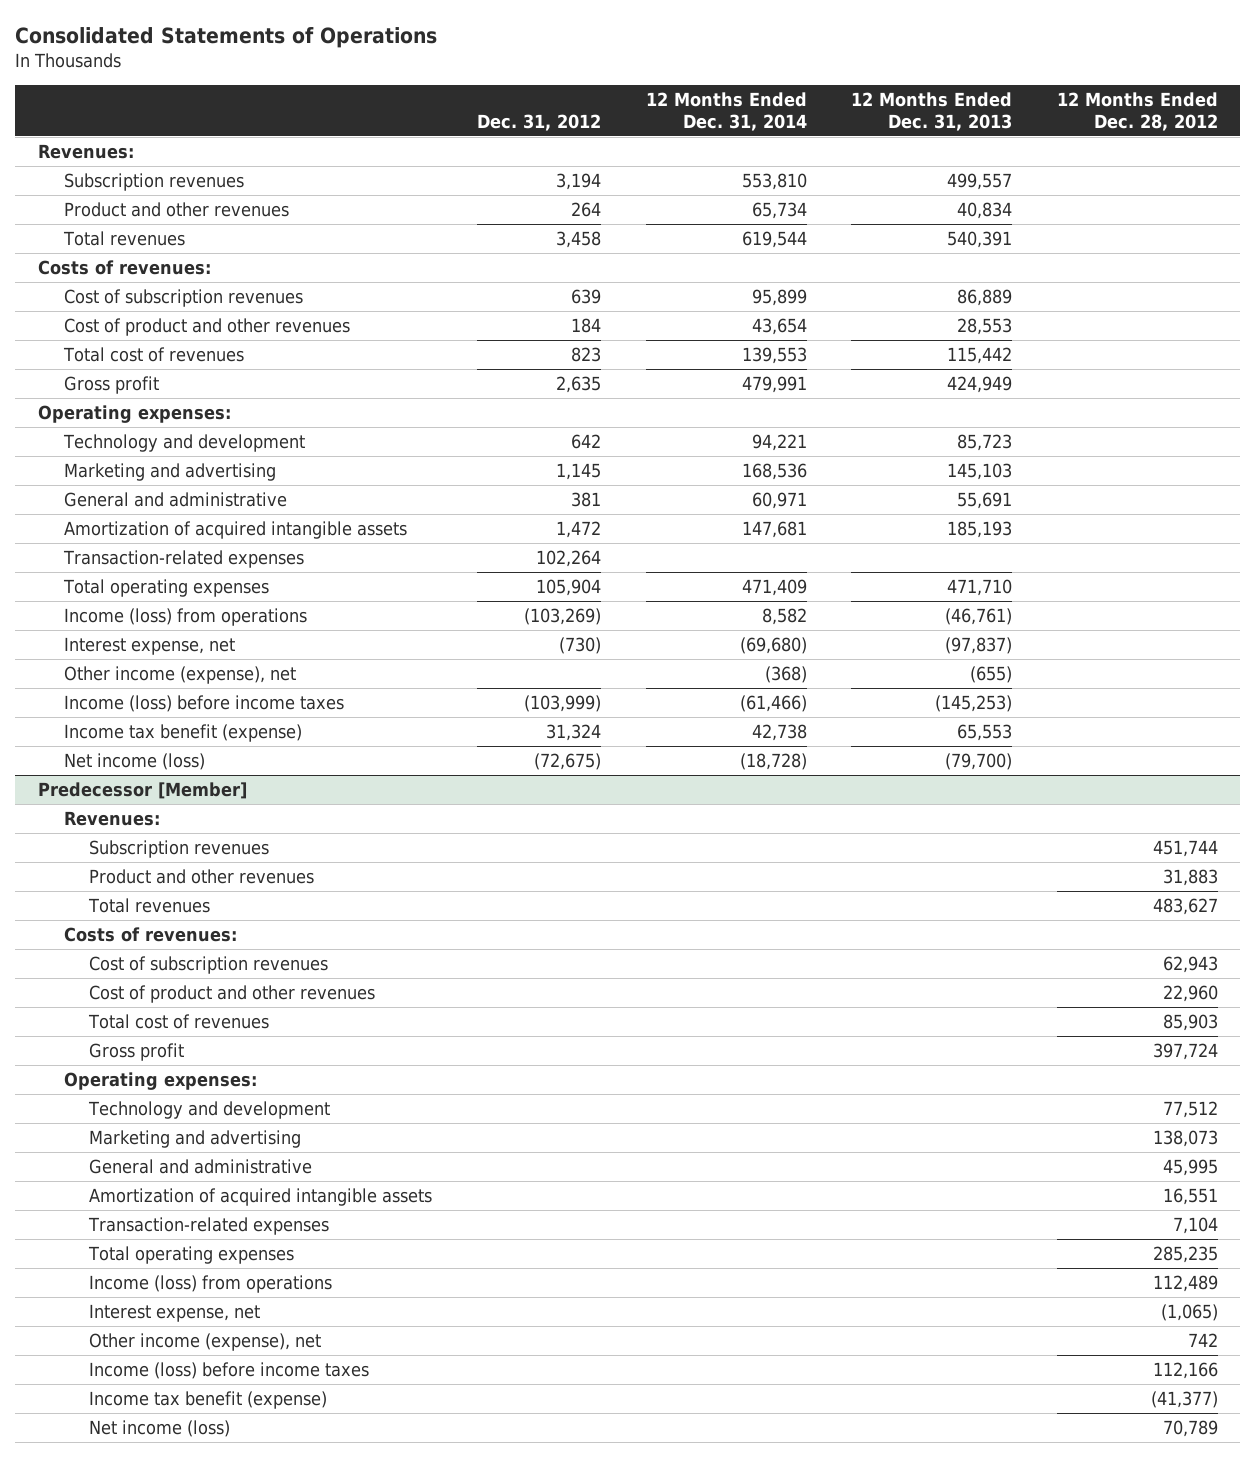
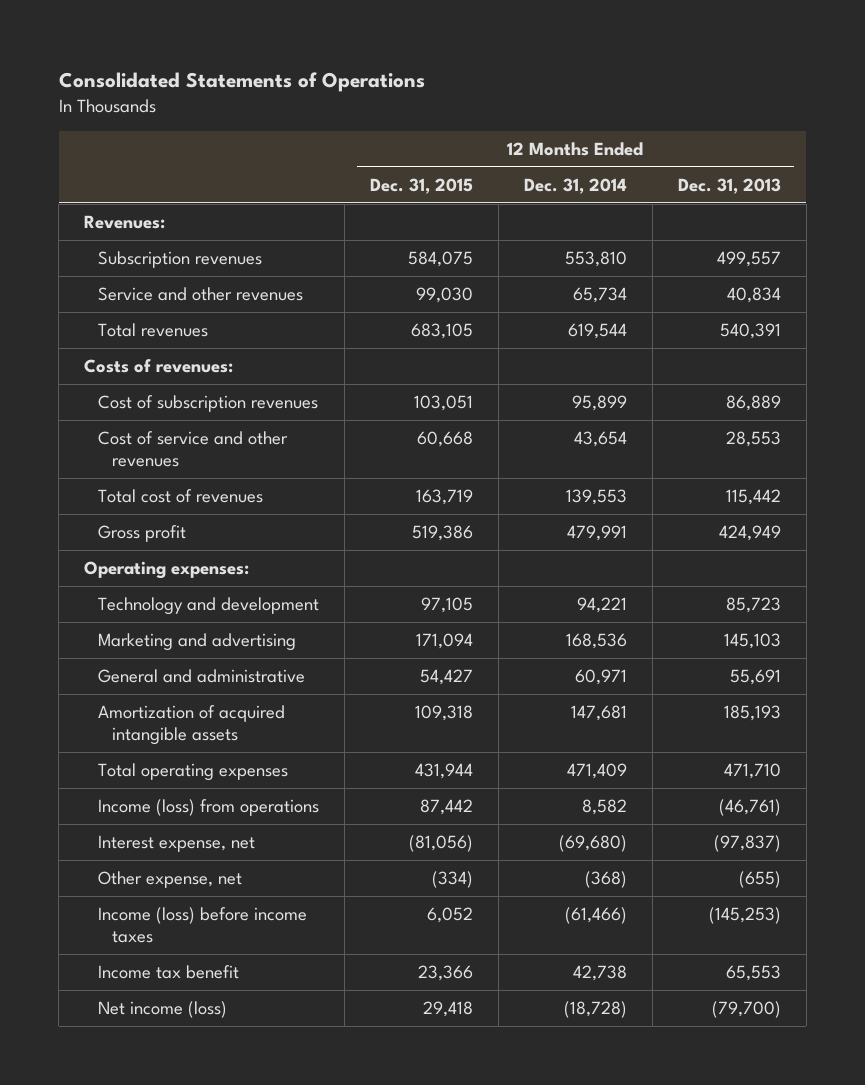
[477,114,602,132] Dec. 31, 2012 -> none
[1056,92,1218,132] 12 Months Ended Dec. 28, 2012 -> none
none -> [369,177,473,194] Dec. 31, 2015
[63,201,289,217] Product and other revenues -> [97,287,303,302] Service and other revenues
[63,317,350,336] Cost of product and other revenues -> [97,431,288,468] Cost of service and other revenues
[62,549,304,568] Transaction-related expenses -> none
[63,665,296,684] Other income (expense), net -> [97,871,242,889] Other expense, net
[63,723,302,742] Income tax benefit (expense) -> [97,965,239,980] Income tax benefit
[37,781,247,799] Predecessor [Member] -> none
[63,810,160,826] Revenues: -> none
[89,839,270,858] Subscription revenues -> none
[89,868,315,884] Product and other revenues -> none
[88,897,211,913] Total revenues -> none
[63,926,237,942] Costs of revenues: -> none
[89,955,329,974] Cost of subscription revenues -> none
[89,984,376,1003] Cost of product and other revenues -> none
[88,1013,270,1029] Total cost of revenues -> none
[89,1042,185,1061] Gross profit -> none
[63,1071,257,1090] Operating expenses: -> none
[88,1100,331,1119] Technology and development -> none
[89,1129,302,1148] Marketing and advertising -> none
[89,1158,313,1174] General and administrative -> none
[89,1187,433,1206] Amortization of acquired intangible assets -> none
[88,1216,330,1235] Transaction-related expenses -> none
[88,1245,295,1264] Total operating expenses -> none
[89,1274,333,1293] Income (loss) from operations -> none
[89,1303,261,1322] Interest expense, net -> none
[89,1332,322,1351] Other income (expense), net -> none
[89,1361,370,1379] Income (loss) before income taxes -> none
[89,1390,328,1409] Income tax benefit (expense) -> none
[89,1419,231,1437] Net income (loss) -> none

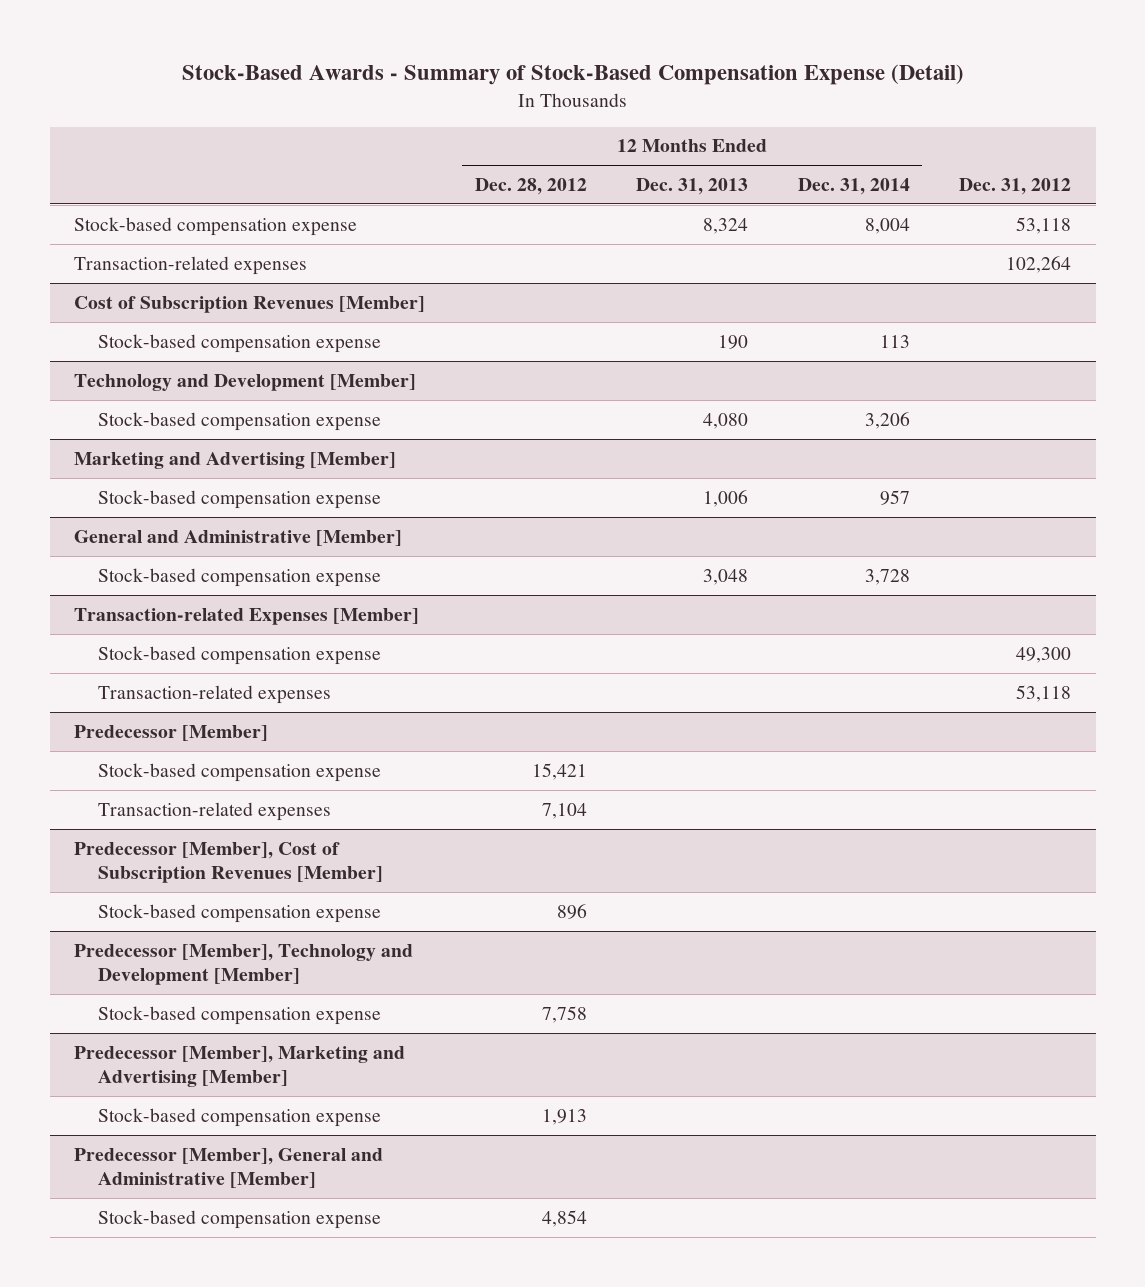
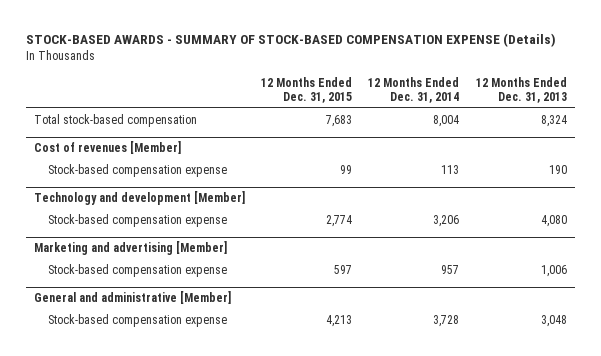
[181,64,964,86] Stock-Based Awards - Summary of Stock-Based Compensation Expense (Detail) -> [25,33,556,48] STOCK-BASED AWARDS - SUMMARY OF STOCK-BASED COMPENSATION EXPENSE (Details)
[474,178,587,196] Dec. 28, 2012 -> none
[959,178,1072,196] Dec. 31, 2012 -> none
none -> [261,76,353,104] 12 Months Ended Dec. 31, 2015
[74,255,308,275] Transaction-related expenses -> none
[74,216,358,236] Stock-based compensation expense -> [33,113,197,127] Total stock-based compensation
[74,295,426,313] Cost of Subscription Revenues [Member] -> [33,141,181,155] Cost of revenues [Member]
[74,373,417,391] Technology and Development [Member] -> [33,191,245,206] Technology and development [Member]
[74,451,397,469] Marketing and Advertising [Member] -> [33,241,227,256] Marketing and advertising [Member]
[74,529,403,546] General and Administrative [Member] -> [33,291,231,305] General and administrative [Member]
[74,607,420,625] Transaction-related Expenses [Member] -> none
[97,645,381,665] Stock-based compensation expense -> none
[97,684,331,704] Transaction-related expenses -> none
[74,724,269,741] Predecessor [Member] -> none
[97,762,381,782] Stock-based compensation expense -> none
[97,801,331,821] Transaction-related expenses -> none
[74,841,383,884] Predecessor [Member], Cost of Subscription Revenues [Member] -> none
[97,903,381,923] Stock-based compensation expense -> none
[74,943,414,986] Predecessor [Member], Technology and Development [Member] -> none
[97,1005,381,1025] Stock-based compensation expense -> none
[74,1045,406,1088] Predecessor [Member], Marketing and Advertising [Member] -> none
[97,1107,381,1127] Stock-based compensation expense -> none
[74,1147,384,1189] Predecessor [Member], General and Administrative [Member] -> none
[97,1209,381,1229] Stock-based compensation expense -> none

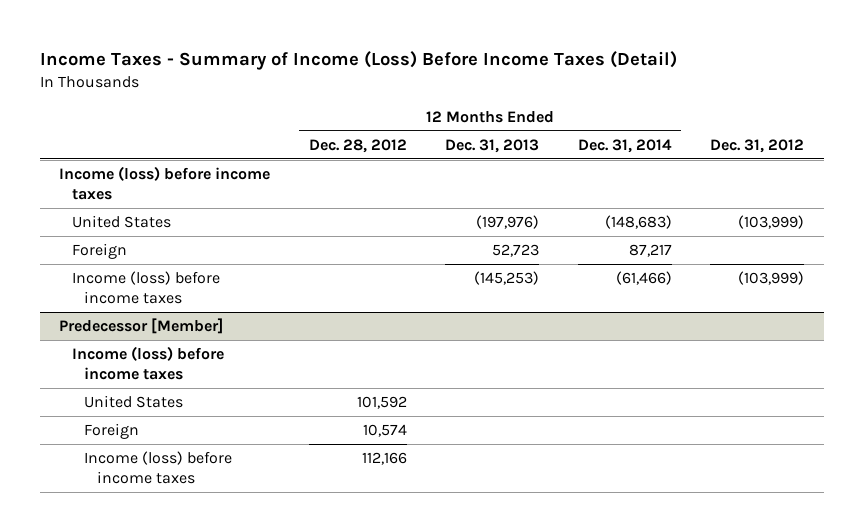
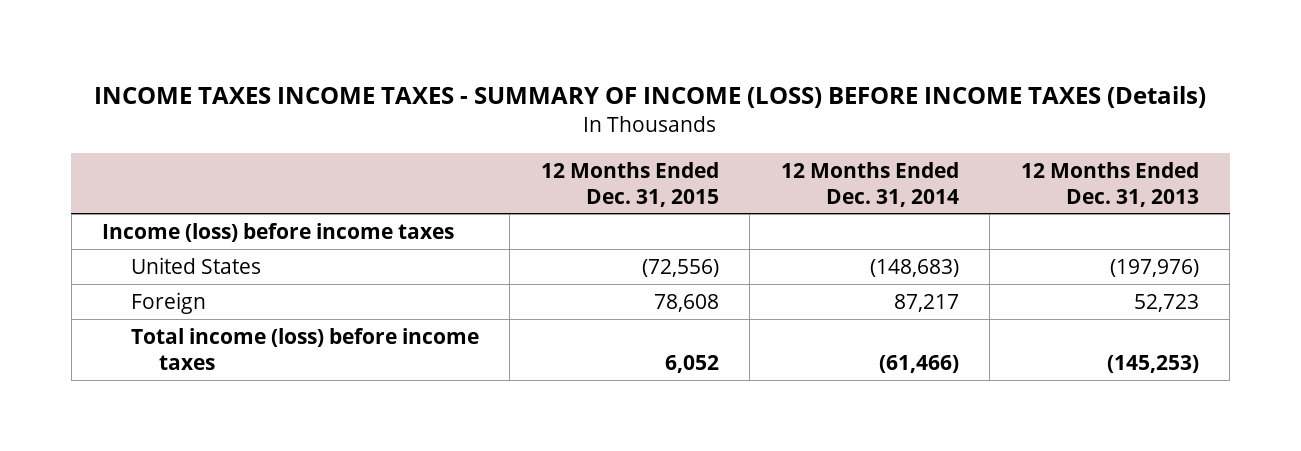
[39,50,677,70] Income Taxes - Summary of Income (Loss) Before Income Taxes (Detail) -> [94,85,1207,108] INCOME TAXES INCOME TAXES - SUMMARY OF INCOME (LOSS) BEFORE INCOME TAXES (Details)
[308,138,407,153] Dec. 28, 2012 -> none
[710,138,805,153] Dec. 31, 2012 -> none
none -> [540,161,719,207] 12 Months Ended Dec. 31, 2015
[59,318,224,335] Predecessor [Member] -> none
[71,346,224,381] Income (loss) before income taxes -> none
[84,395,184,409] United States -> none
[84,423,140,440] Foreign -> none
[84,451,233,485] Income (loss) before income taxes -> none
[71,271,220,305] Income (loss) before income taxes -> [130,327,479,370] Total income (loss) before income taxes

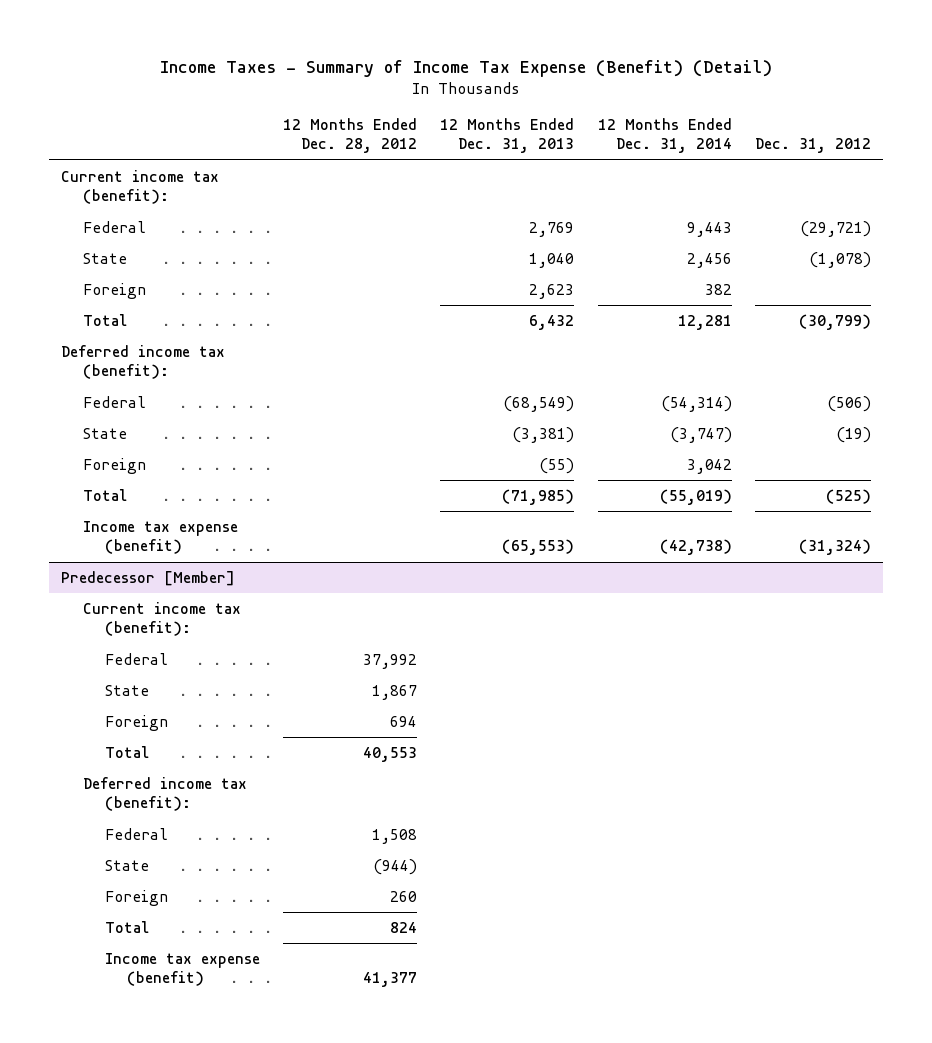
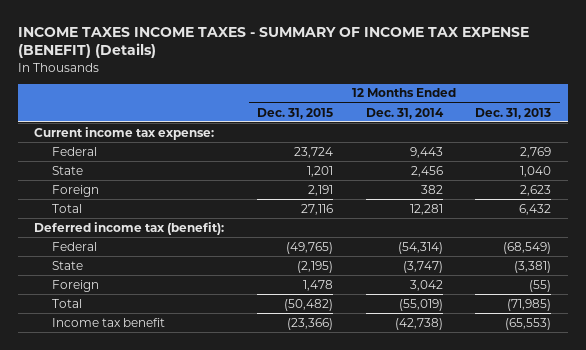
[160,60,773,78] Income Taxes - Summary of Income Tax Expense (Benefit) (Detail) -> [18,26,530,59] INCOME TAXES INCOME TAXES - SUMMARY OF INCOME TAX EXPENSE (BENEFIT) (Details)
[283,117,418,154] 12 Months Ended Dec. 28, 2012 -> none
[755,138,872,154] Dec. 31, 2012 -> none
none -> [257,107,334,119] Dec. 31, 2015
[61,169,220,205] Current income tax (benefit): -> [34,126,215,140] Current income tax expense:
[61,570,236,586] Predecessor [Member] -> none
[83,601,242,637] Current income tax (benefit): -> none
[104,652,168,665] Federal -> none
[104,684,149,696] State -> none
[104,714,168,731] Foreign -> none
[104,745,149,758] Total -> none
[83,776,248,812] Deferred income tax (benefit): -> none
[104,827,168,840] Federal -> none
[104,859,149,871] State -> none
[104,889,168,906] Foreign -> none
[104,920,149,933] Total -> none
[104,952,260,987] Income tax expense (benefit) -> none
[83,520,239,555] Income tax expense (benefit) -> [52,317,166,327] Income tax benefit

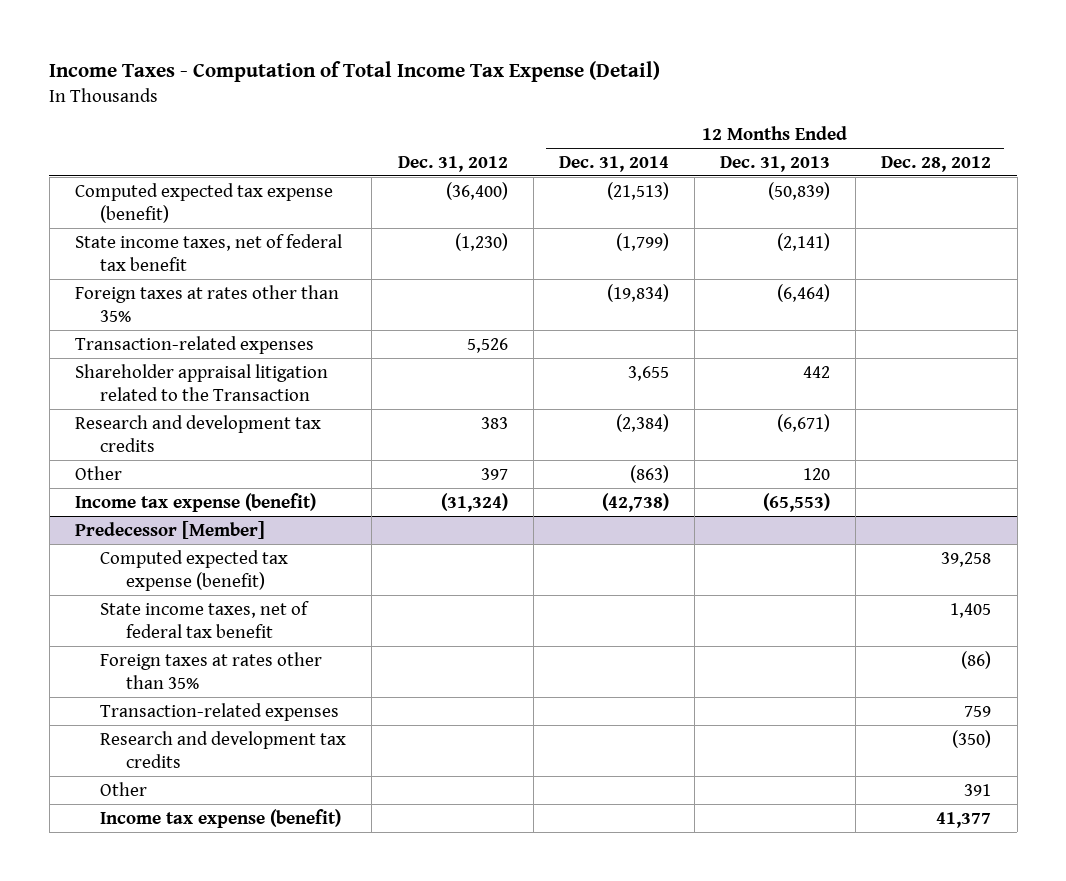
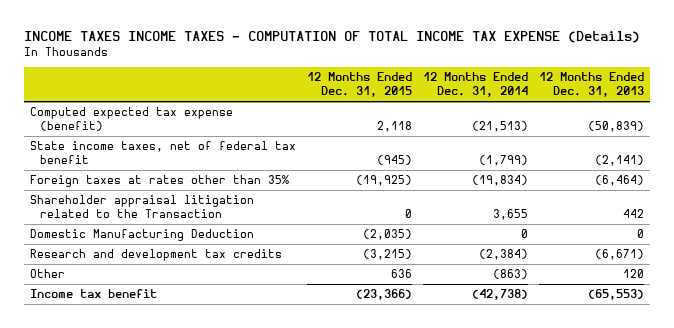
[49,61,661,83] Income Taxes - Computation of Total Income Tax Expense (Detail) -> [23,30,640,43] INCOME TAXES INCOME TAXES - COMPUTATION OF TOTAL INCOME TAX EXPENSE (Details)
[397,155,508,172] Dec. 31, 2012 -> none
[881,155,992,172] Dec. 28, 2012 -> none
none -> [306,72,412,98] 12 Months Ended Dec. 31, 2015
[74,335,314,354] Transaction-related expenses -> none
none -> [29,229,254,242] Domestic Manufacturing Deduction
[74,520,265,539] Predecessor [Member] -> none
[100,549,289,591] Computed expected tax expense (benefit) -> none
[100,600,310,638] State income taxes, net of federal tax benefit -> none
[100,651,323,689] Foreign taxes at rates other than 35% -> none
[100,702,340,721] Transaction-related expenses -> none
[100,730,347,768] Research and development tax credits -> none
[100,781,148,796] Other -> none
[100,808,342,828] Income tax expense (benefit) -> none
[74,492,316,512] Income tax expense (benefit) -> [29,289,157,299] Income tax benefit

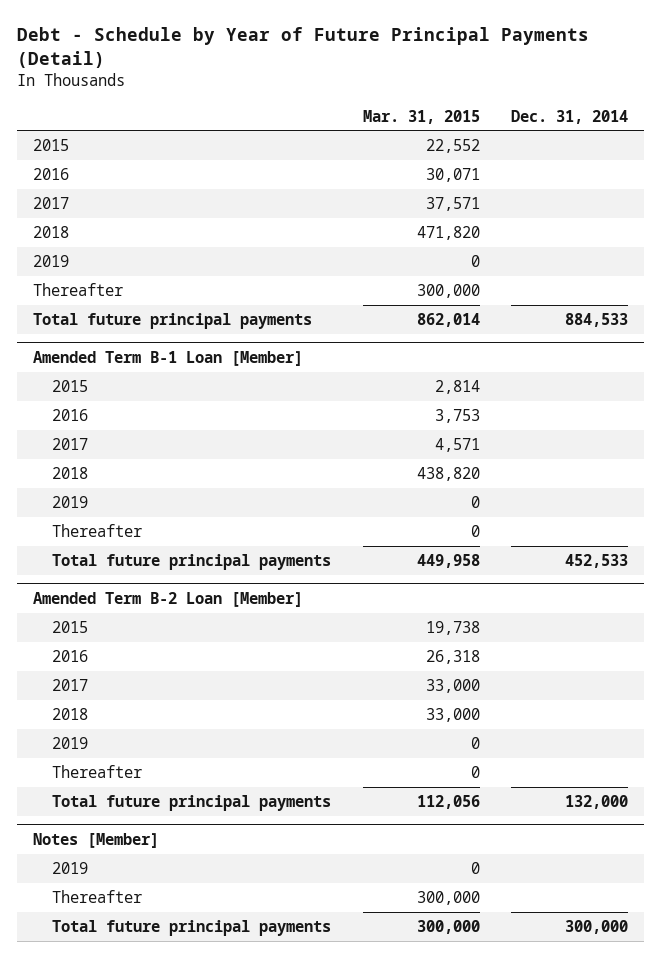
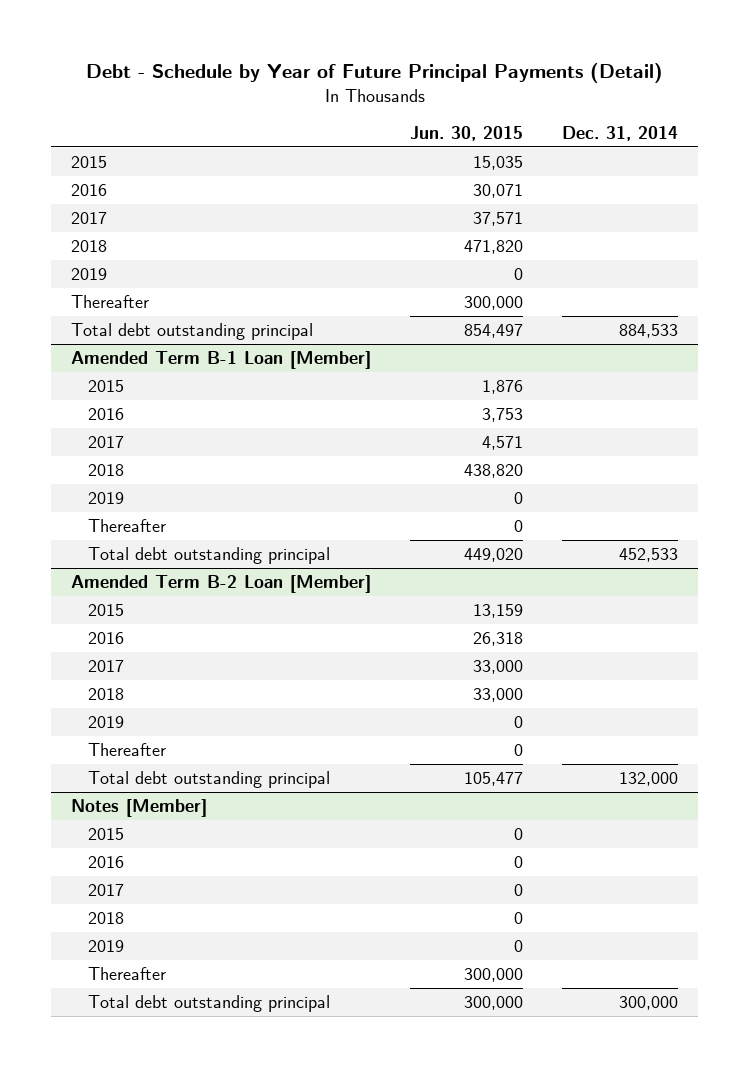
[362,109,480,124] Mar. 31, 2015 -> none
none -> [410,126,524,142] Jun. 30, 2015
[33,312,313,329] Total future principal payments -> [70,322,313,340] Total debt outstanding principal
[52,553,332,570] Total future principal payments -> [88,546,331,564] Total debt outstanding principal
[52,794,332,811] Total future principal payments -> [88,770,331,788] Total debt outstanding principal
none -> [88,827,125,840] 2015
none -> [88,855,125,868] 2016
none -> [88,883,125,896] 2017
none -> [88,911,125,924] 2018
[52,919,332,936] Total future principal payments -> [88,994,331,1012] Total debt outstanding principal

